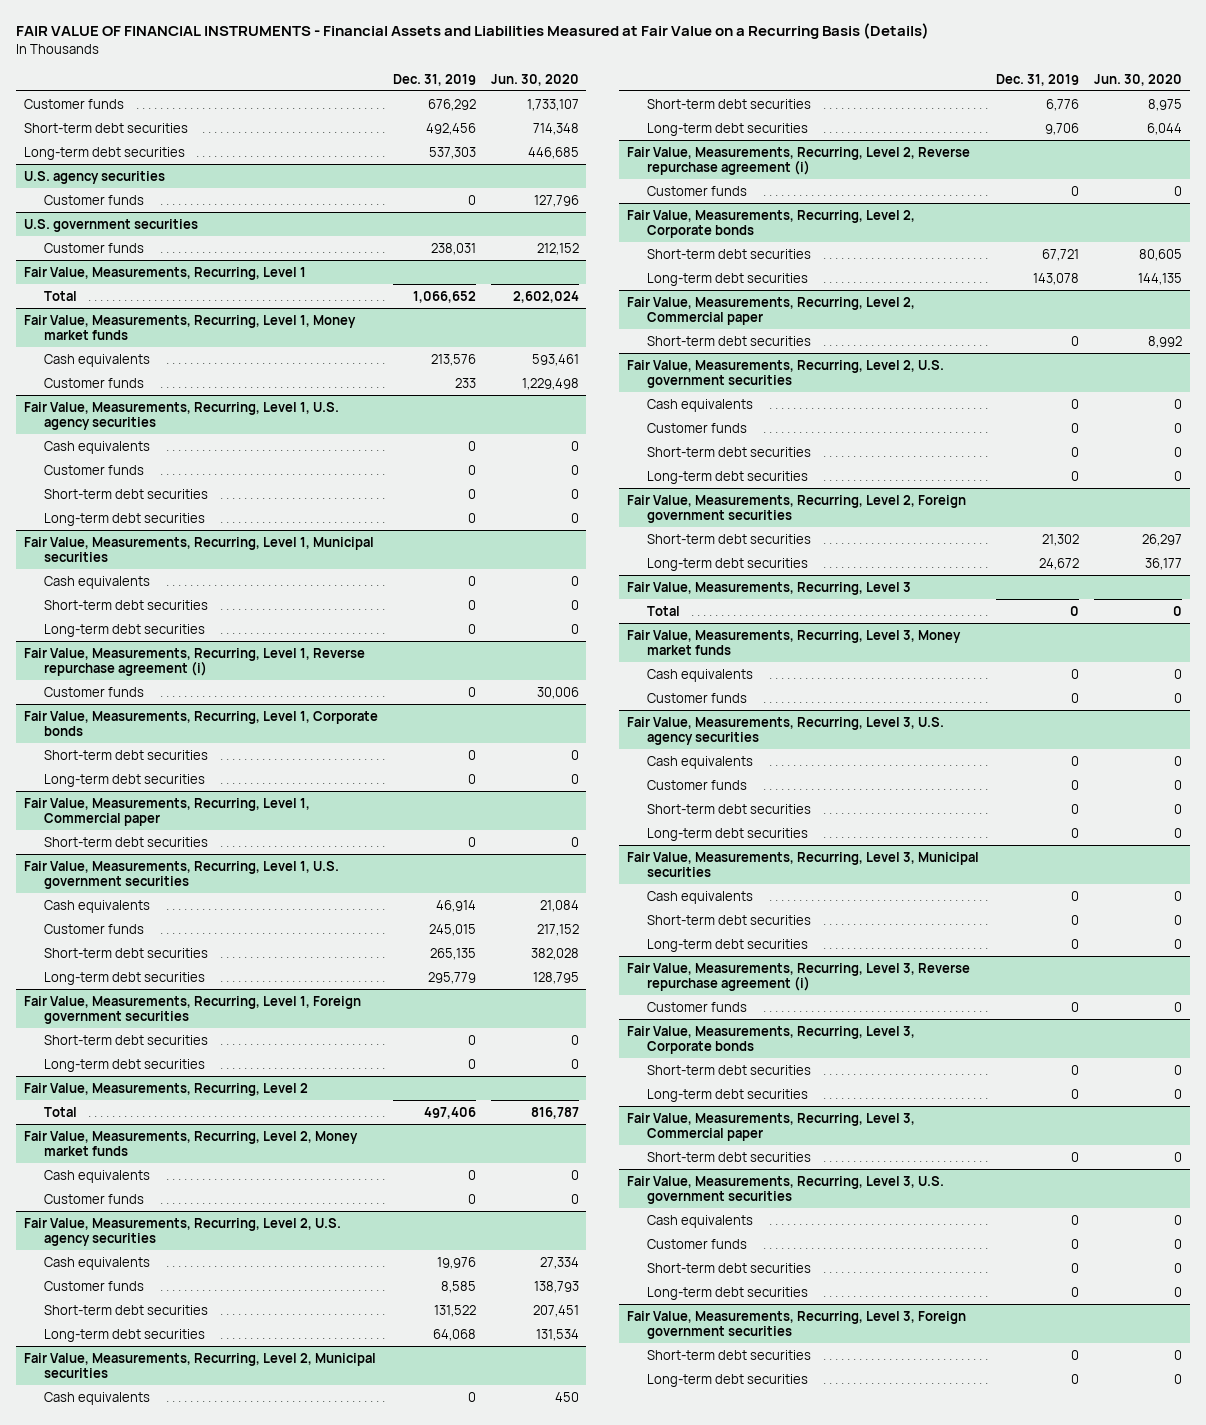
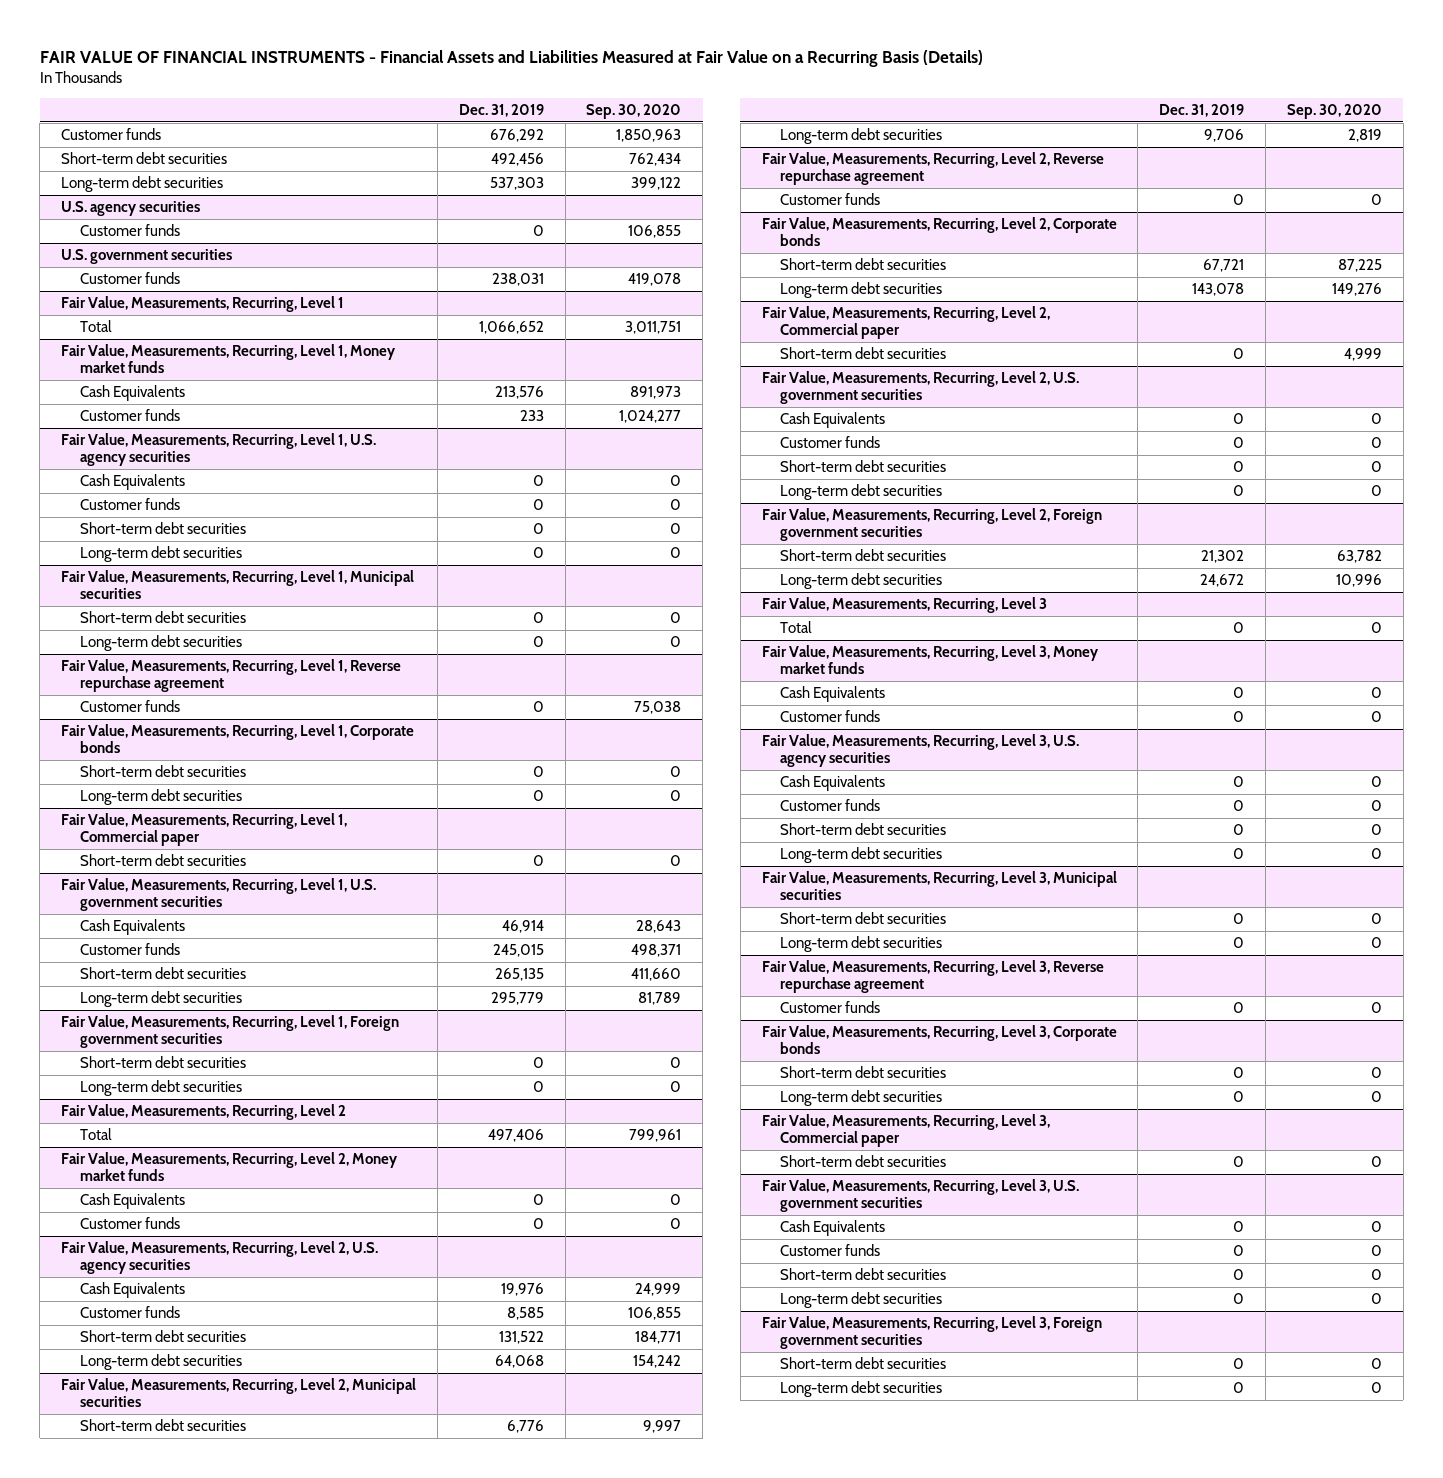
[490,73,579,86] Jun. 30, 2020 -> none
none -> [586,103,682,119] Sep. 30, 2020
[44,353,151,367] Cash equivalents -> [79,385,185,402] Cash Equivalents
[44,440,151,454] Cash equivalents -> [79,474,185,491] Cash Equivalents
[44,575,151,589] Cash equivalents -> none
[23,647,365,676] Fair Value, Measurements, Recurring, Level 1, Reverse repurchase agreement (i) -> [60,659,401,693] Fair Value, Measurements, Recurring, Level 1, Reverse repurchase agreement
[44,899,151,913] Cash equivalents -> [79,919,185,936] Cash Equivalents
[44,1169,151,1183] Cash equivalents -> [79,1193,185,1210] Cash Equivalents
[44,1256,151,1270] Cash equivalents -> [79,1282,185,1299] Cash Equivalents
[44,1391,151,1405] Cash equivalents -> none
[626,146,970,175] Fair Value, Measurements, Recurring, Level 2, Reverse repurchase agreement (i) -> [761,152,1104,186] Fair Value, Measurements, Recurring, Level 2, Reverse repurchase agreement
[647,398,754,412] Cash equivalents -> [780,412,886,429] Cash Equivalents
[647,668,754,682] Cash equivalents -> [780,686,886,703] Cash Equivalents
[647,755,754,769] Cash equivalents -> [780,775,886,792] Cash Equivalents
[647,890,754,904] Cash equivalents -> none
[626,962,970,991] Fair Value, Measurements, Recurring, Level 3, Reverse repurchase agreement (i) -> [761,960,1104,994] Fair Value, Measurements, Recurring, Level 3, Reverse repurchase agreement
[647,1214,754,1228] Cash equivalents -> [780,1220,886,1237] Cash Equivalents

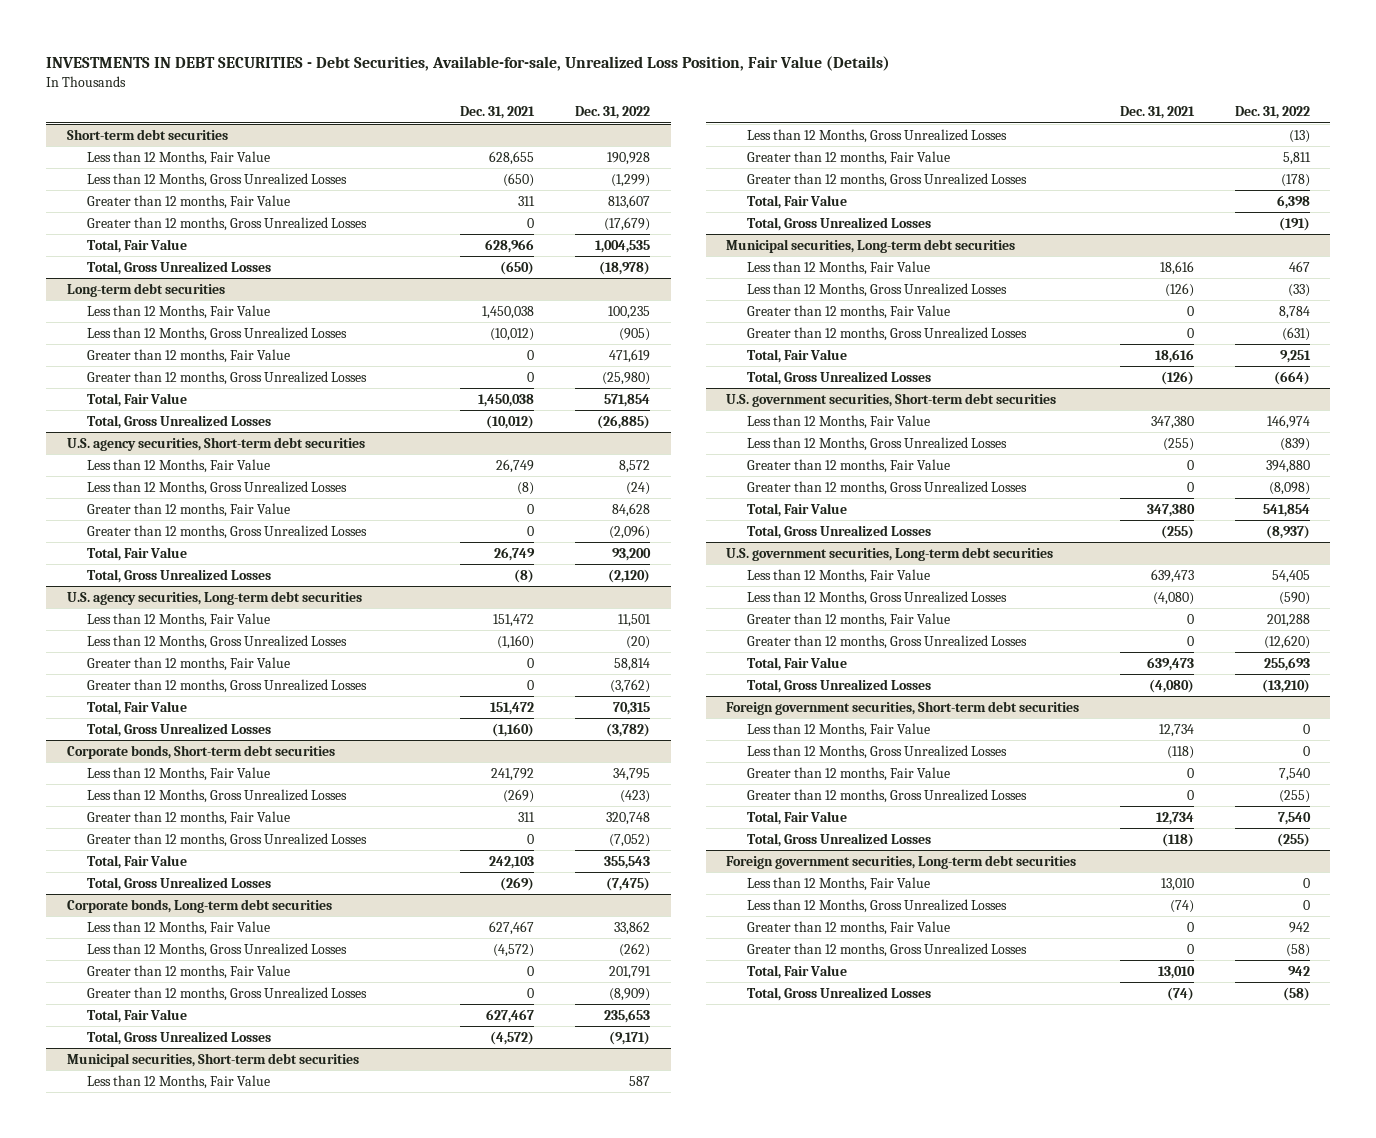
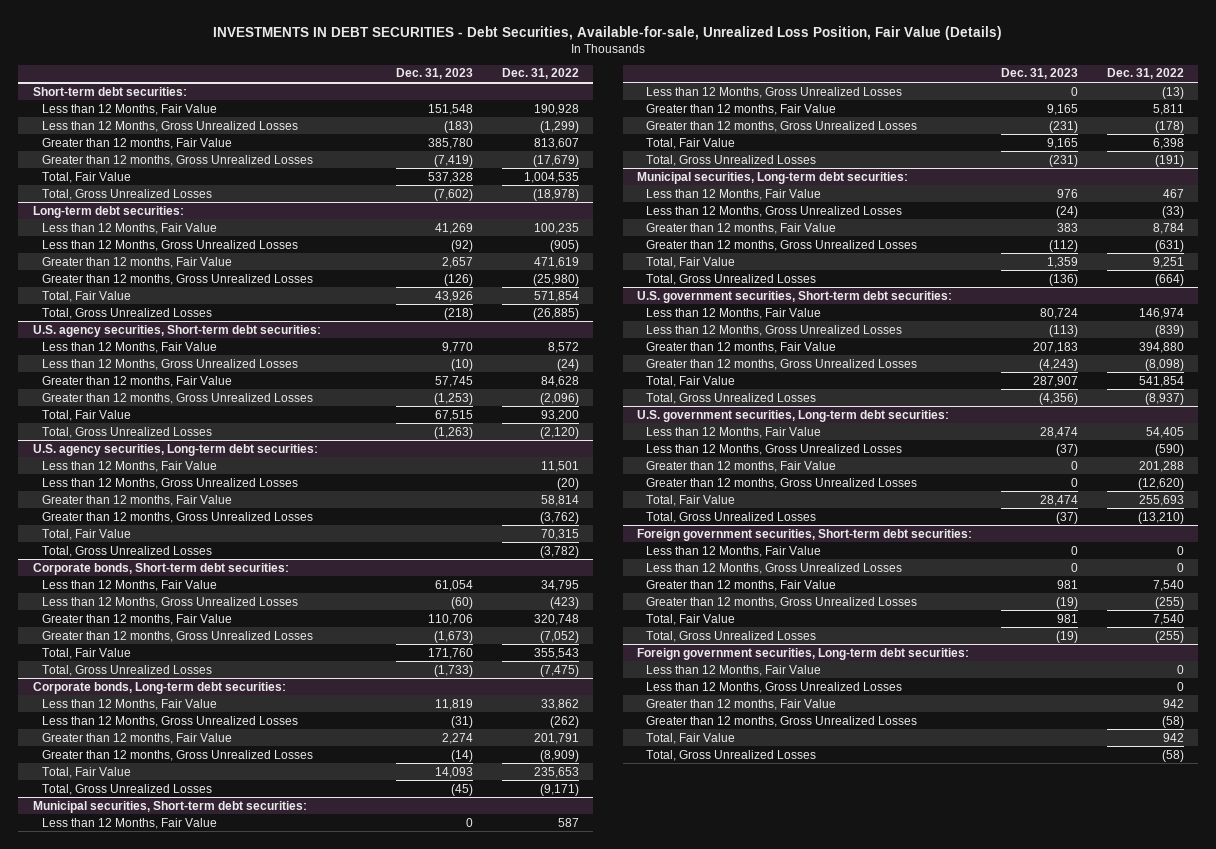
[460,106,536,120] Dec. 31, 2021 -> none
none -> [396,68,474,80] Dec. 31, 2023
[66,128,228,140] Short-term debt securities -> [32,86,187,96] Short-term debt securities:
[66,282,225,297] Long-term debt securities -> [32,205,184,218] Long-term debt securities:
[66,436,365,451] U.S. agency securities, Short-term debt securities -> [32,324,321,337] U.S. agency securities, Short-term debt securities:
[66,590,362,605] U.S. agency securities, Long-term debt securities -> [32,443,318,456] U.S. agency securities, Long-term debt securities:
[66,744,335,759] Corporate bonds, Short-term debt securities -> [32,562,289,575] Corporate bonds, Short-term debt securities:
[66,898,332,913] Corporate bonds, Long-term debt securities -> [32,681,286,694] Corporate bonds, Long-term debt securities:
[66,1052,359,1067] Municipal securities, Short-term debt securities -> [32,800,307,813] Municipal securities, Short-term debt securities:
[726,238,1016,253] Municipal securities, Long-term debt securities -> [637,171,909,184] Municipal securities, Long-term debt securities:
[726,392,1057,407] U.S. government securities, Short-term debt securities -> [637,290,953,303] U.S. government securities, Short-term debt securities:
[726,546,1054,561] U.S. government securities, Long-term debt securities -> [637,409,950,422] U.S. government securities, Long-term debt securities:
[726,700,1080,715] Foreign government securities, Short-term debt securities -> [637,528,973,541] Foreign government securities, Short-term debt securities:
[726,854,1077,869] Foreign government securities, Long-term debt securities -> [637,647,970,660] Foreign government securities, Long-term debt securities:

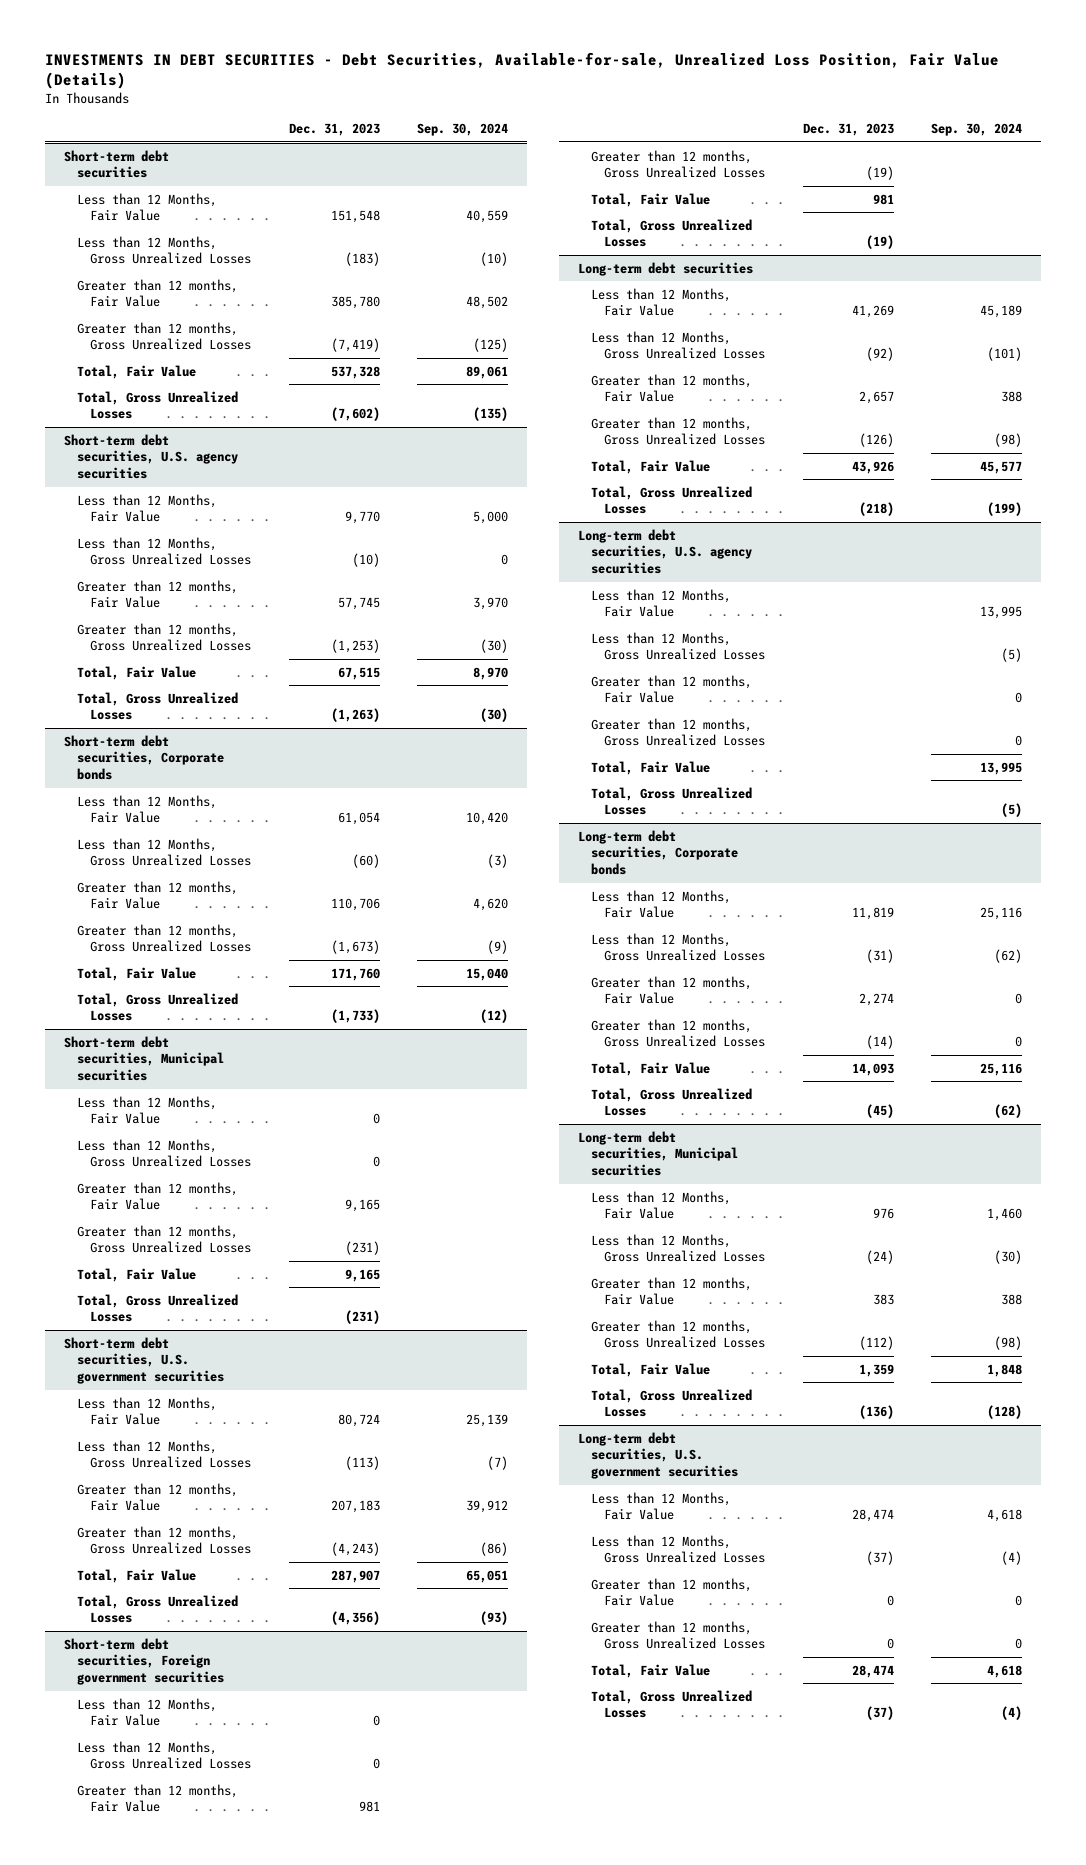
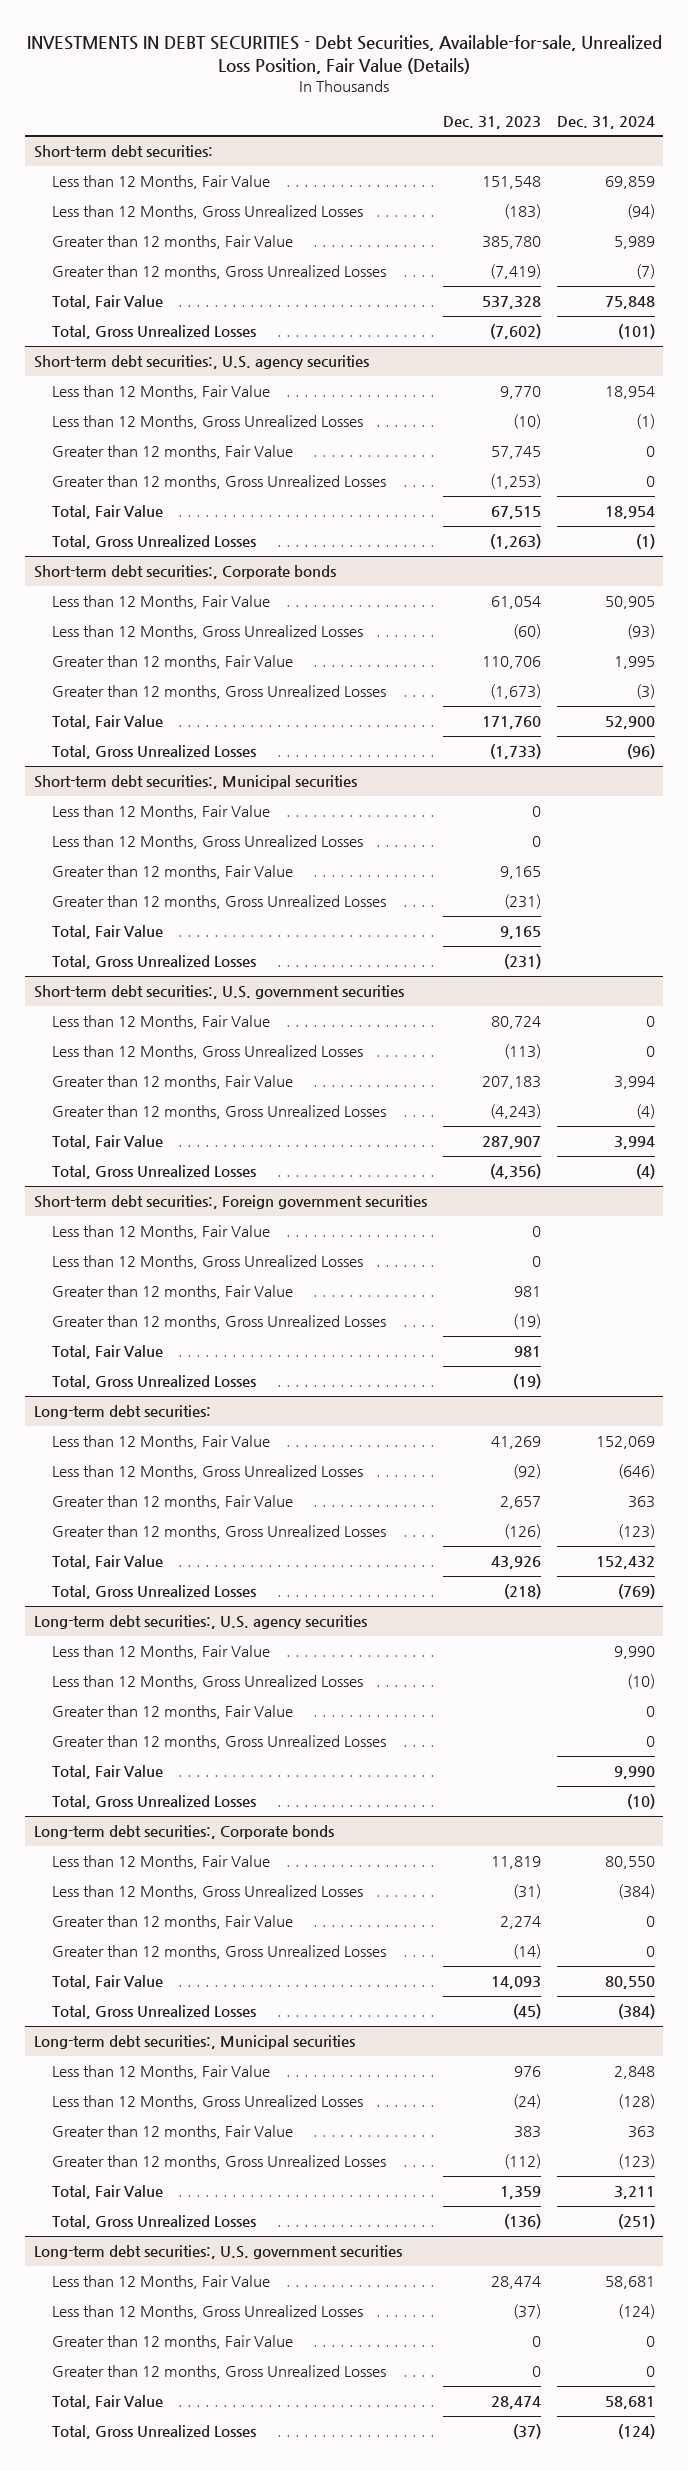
[416,123,508,137] Sep. 30, 2024 -> none
none -> [556,115,655,129] Dec. 31, 2024
[63,149,169,179] Short-term debt securities -> [33,144,213,158] Short-term debt securities:
[63,433,238,480] Short-term debt securities, U.S. agency securities -> [33,354,369,369] Short-term debt securities:, U.S. agency securities
[63,734,224,781] Short-term debt securities, Corporate bonds -> [33,564,336,579] Short-term debt securities:, Corporate bonds
[63,1035,224,1082] Short-term debt securities, Municipal securities -> [33,774,357,789] Short-term debt securities:, Municipal securities
[63,1336,224,1385] Short-term debt securities, U.S. government securities -> [33,984,404,999] Short-term debt securities:, U.S. government securities
[63,1637,224,1686] Short-term debt securities, Foreign government securities -> [33,1194,427,1209] Short-term debt securities:, Foreign government securities
[577,261,753,276] Long-term debt securities -> [33,1404,211,1419] Long-term debt securities:
[577,528,752,575] Long-term debt securities, U.S. agency securities -> [33,1614,367,1629] Long-term debt securities:, U.S. agency securities
[577,829,738,876] Long-term debt securities, Corporate bonds -> [33,1824,334,1839] Long-term debt securities:, Corporate bonds
[577,1130,738,1177] Long-term debt securities, Municipal securities -> [33,2034,355,2049] Long-term debt securities:, Municipal securities
[577,1431,738,1480] Long-term debt securities, U.S. government securities -> [33,2244,402,2259] Long-term debt securities:, U.S. government securities

